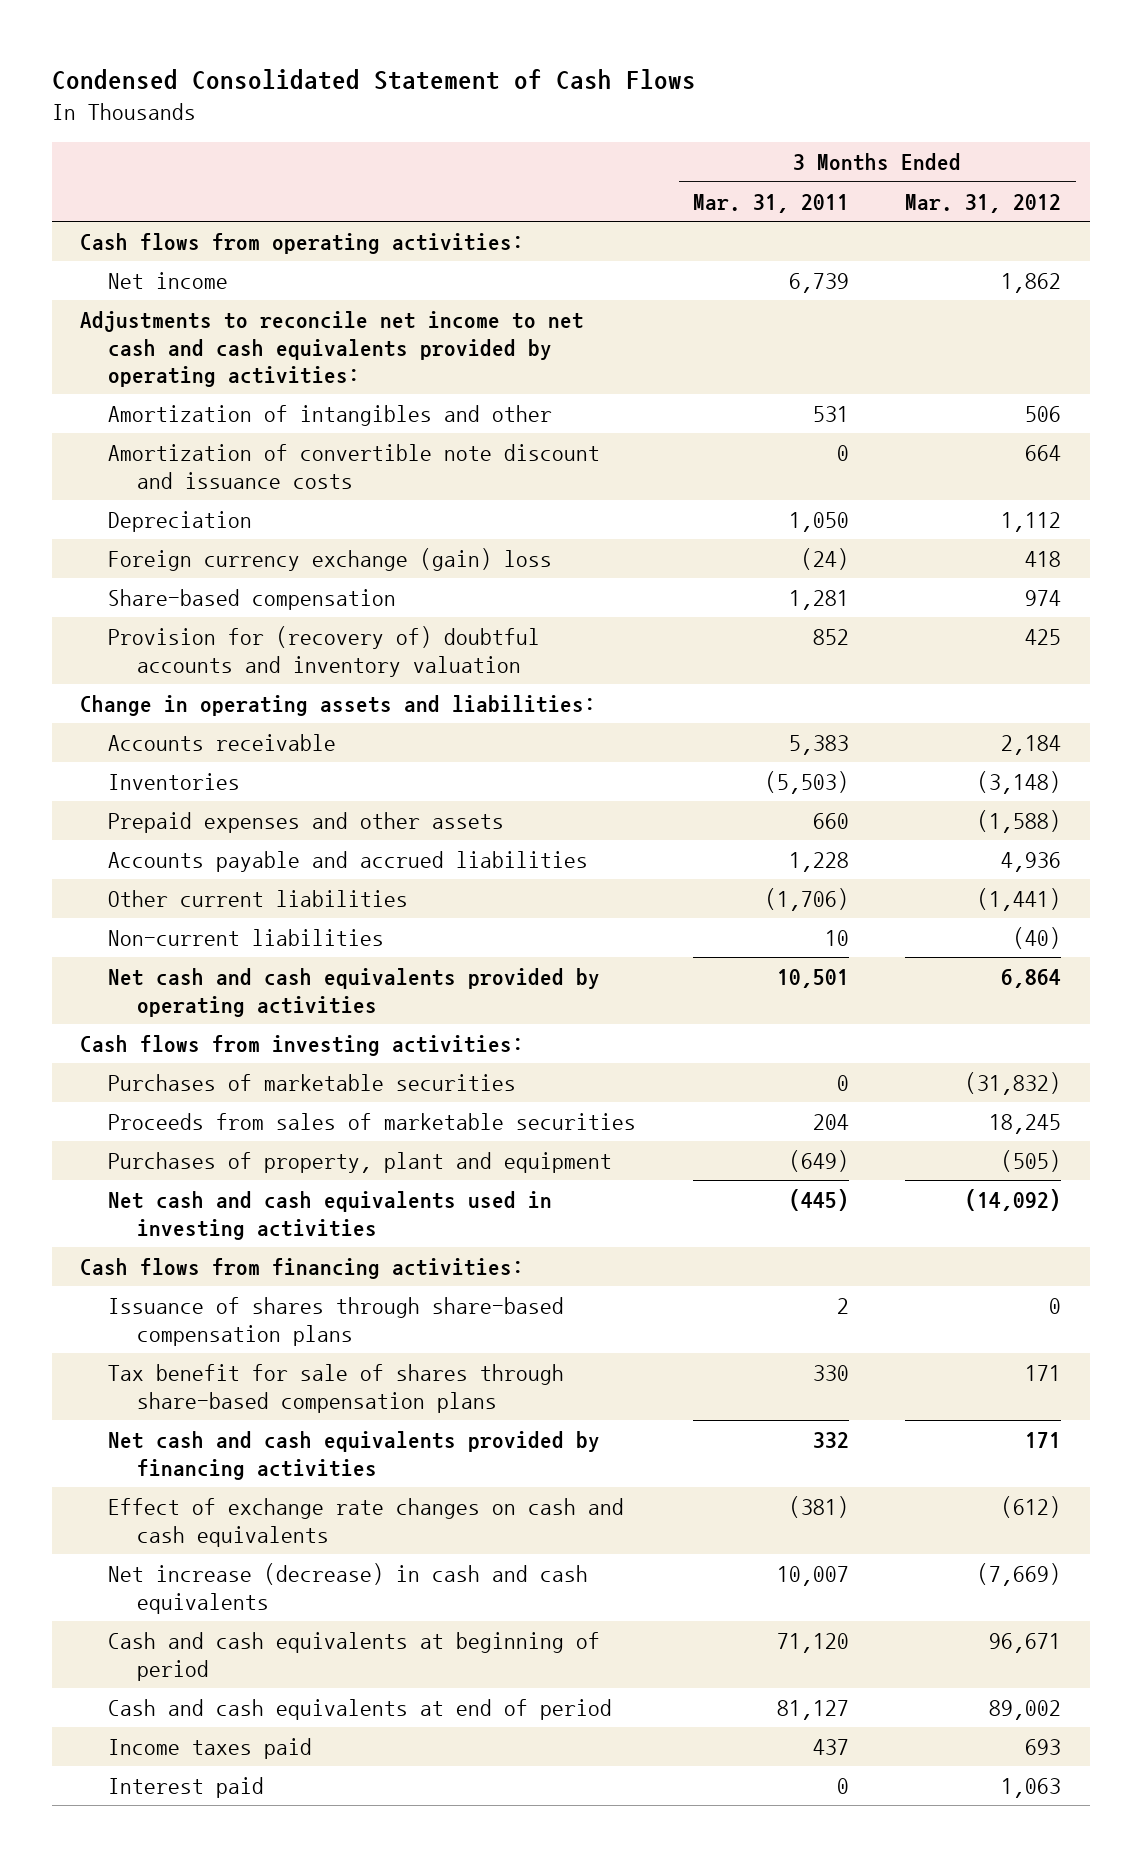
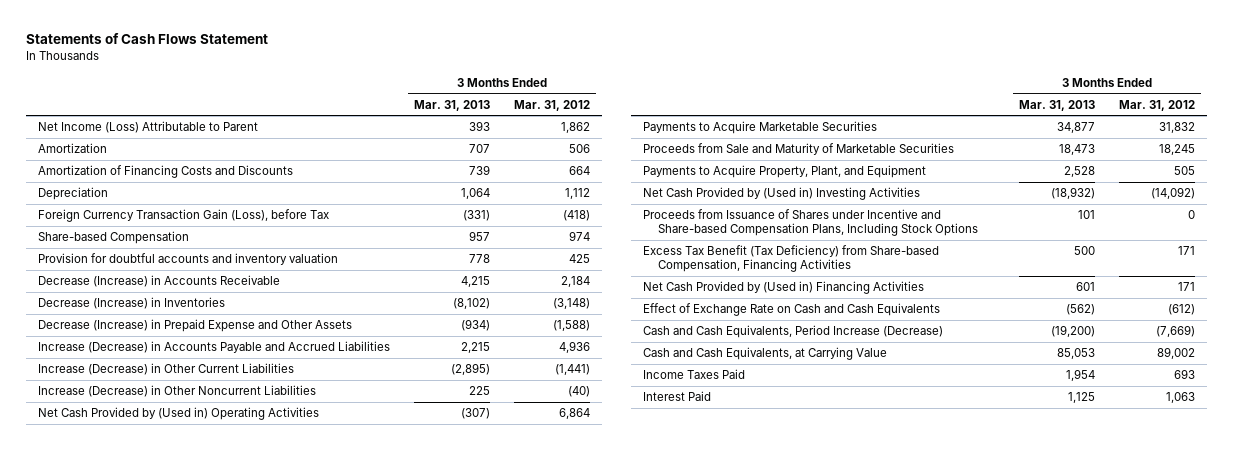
[51,68,696,90] Condensed Consolidated Statement of Cash Flows -> [26,33,269,45] Statements of Cash Flows Statement
[692,193,849,213] Mar. 31, 2011 -> none
none -> [414,99,491,111] Mar. 31, 2013
[80,233,525,255] Cash flows from operating activities: -> none
[80,311,585,388] Adjustments to reconcile net income to net cash and cash equivalents provided by operating activities: -> none
[108,272,229,290] Net income -> [38,121,259,134] Net Income (Loss) Attributable to Parent
[108,405,553,427] Amortization of intangibles and other -> [38,143,108,154] Amortization
[108,444,601,489] Amortization of convertible note discount and issuance costs -> [38,165,294,179] Amortization of Financing Costs and Discounts
[80,695,597,717] Change in operating assets and liabilities: -> none
[108,929,385,947] Non-current liabilities -> none
[80,1035,525,1057] Cash flows from investing activities: -> none
[80,1258,525,1280] Cash flows from financing activities: -> none
[108,1699,613,1721] Cash and cash equivalents at end of period -> none
[108,548,553,572] Foreign currency exchange (gain) loss -> [38,209,330,223] Foreign Currency Transaction Gain (Loss), before Tax
[1025,551,1062,568] 418 -> [563,210,591,222] (418)
[108,589,397,611] Share-based compensation -> [38,231,190,245] Share-based Compensation
[108,626,541,677] Provision for (recovery of) doubtful accounts and inventory valuation -> [38,253,339,266] Provision for doubtful accounts and inventory valuation
[108,734,337,752] Accounts receivable -> [38,275,281,288] Decrease (Increase) in Accounts Receivable
[108,773,241,791] Inventories -> [38,297,226,310] Decrease (Increase) in Inventories
[108,812,505,834] Prepaid expenses and other assets -> [38,319,353,333] Decrease (Increase) in Prepaid Expense and Other Assets
[108,851,589,873] Accounts payable and accrued liabilities -> [38,341,391,354] Increase (Decrease) in Accounts Payable and Accrued Liabilities
[108,890,409,908] Other current liabilities -> [38,363,295,376] Increase (Decrease) in Other Current Liabilities
none -> [38,385,317,398] Increase (Decrease) in Other Noncurrent Liabilities
[108,968,601,1017] Net cash and cash equivalents provided by operating activities -> [38,407,320,421] Net Cash Provided by (Used in) Operating Activities
[108,1074,517,1092] Purchases of marketable securities -> [643,121,878,135] Payments to Acquire Marketable Securities
[965,1072,1062,1096] (31,832) -> [1158,122,1195,134] 31,832
[108,1113,637,1131] Proceeds from sales of marketable securities -> [643,143,955,156] Proceeds from Sale and Maturity of Marketable Securities
[108,1152,613,1174] Purchases of property, plant and equipment -> [643,165,927,179] Payments to Acquire Property, Plant, and Equipment
[1001,1150,1062,1173] (505) -> [1173,166,1195,176] 505
[108,1191,553,1240] Net cash and cash equivalents used in investing activities -> [643,187,921,201] Net Cash Provided by (Used in) Investing Activities
[108,1297,565,1346] Issuance of shares through share-based compensation plans -> [643,209,979,237] Proceeds from Issuance of Shares under Incentive and Share-based Compensation Plans, Including Stock Options
[108,1364,565,1413] Tax benefit for sale of shares through share-based compensation plans -> [643,245,940,273] Excess Tax Benefit (Tax Deficiency) from Share-based Compensation, Financing Activities
[108,1431,601,1480] Net cash and cash equivalents provided by financing activities -> [643,281,925,295] Net Cash Provided by (Used in) Financing Activities
[108,1498,625,1547] Effect of exchange rate changes on cash and cash equivalents -> [643,303,941,317] Effect of Exchange Rate on Cash and Cash Equivalents
[108,1563,589,1614] Net increase (decrease) in cash and cash equivalents -> [643,325,944,339] Cash and Cash Equivalents, Period Increase (Decrease)
[108,1632,601,1681] Cash and cash equivalents at beginning of period -> [643,347,888,361] Cash and Cash Equivalents, at Carrying Value
[989,1633,1062,1654] 96,671 -> [1156,347,1195,360] 89,002
[108,1738,313,1760] Income taxes paid -> [643,369,746,380] Income Taxes Paid
[108,1777,265,1799] Interest paid -> [643,391,712,402] Interest Paid

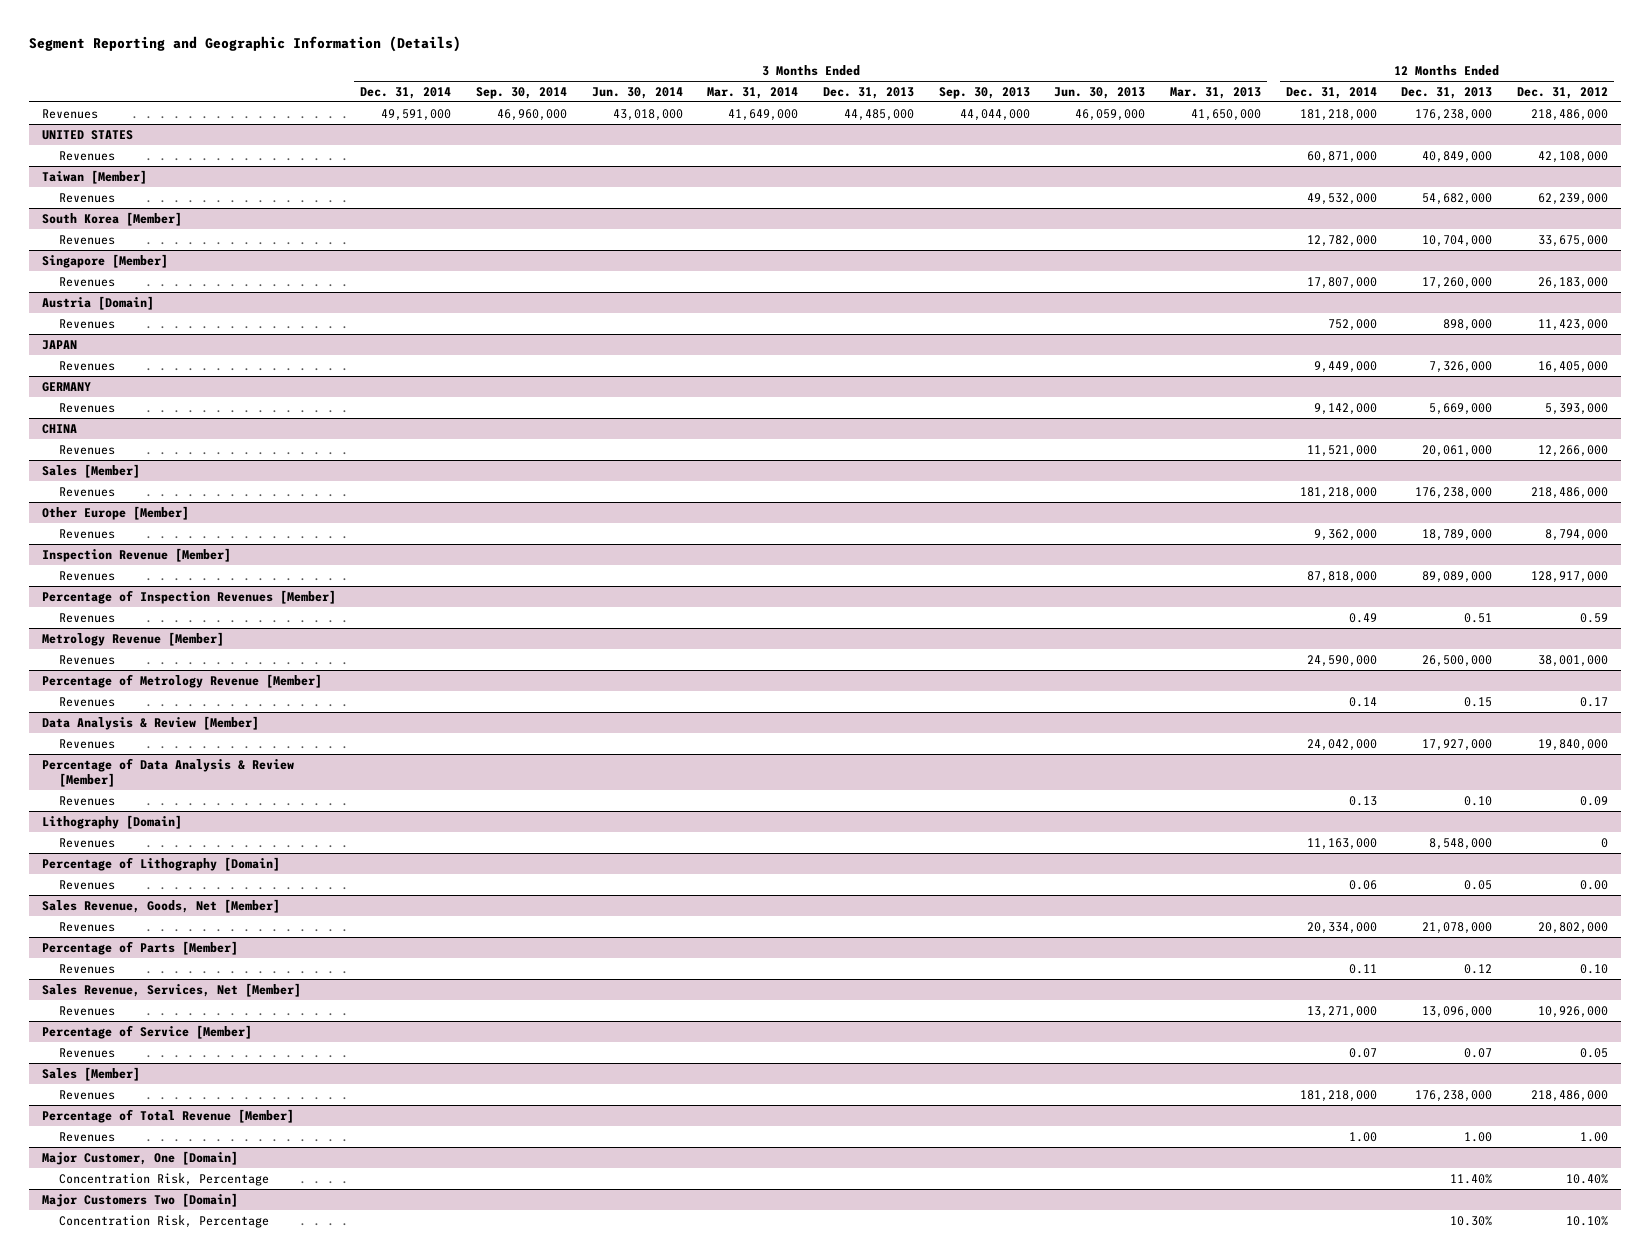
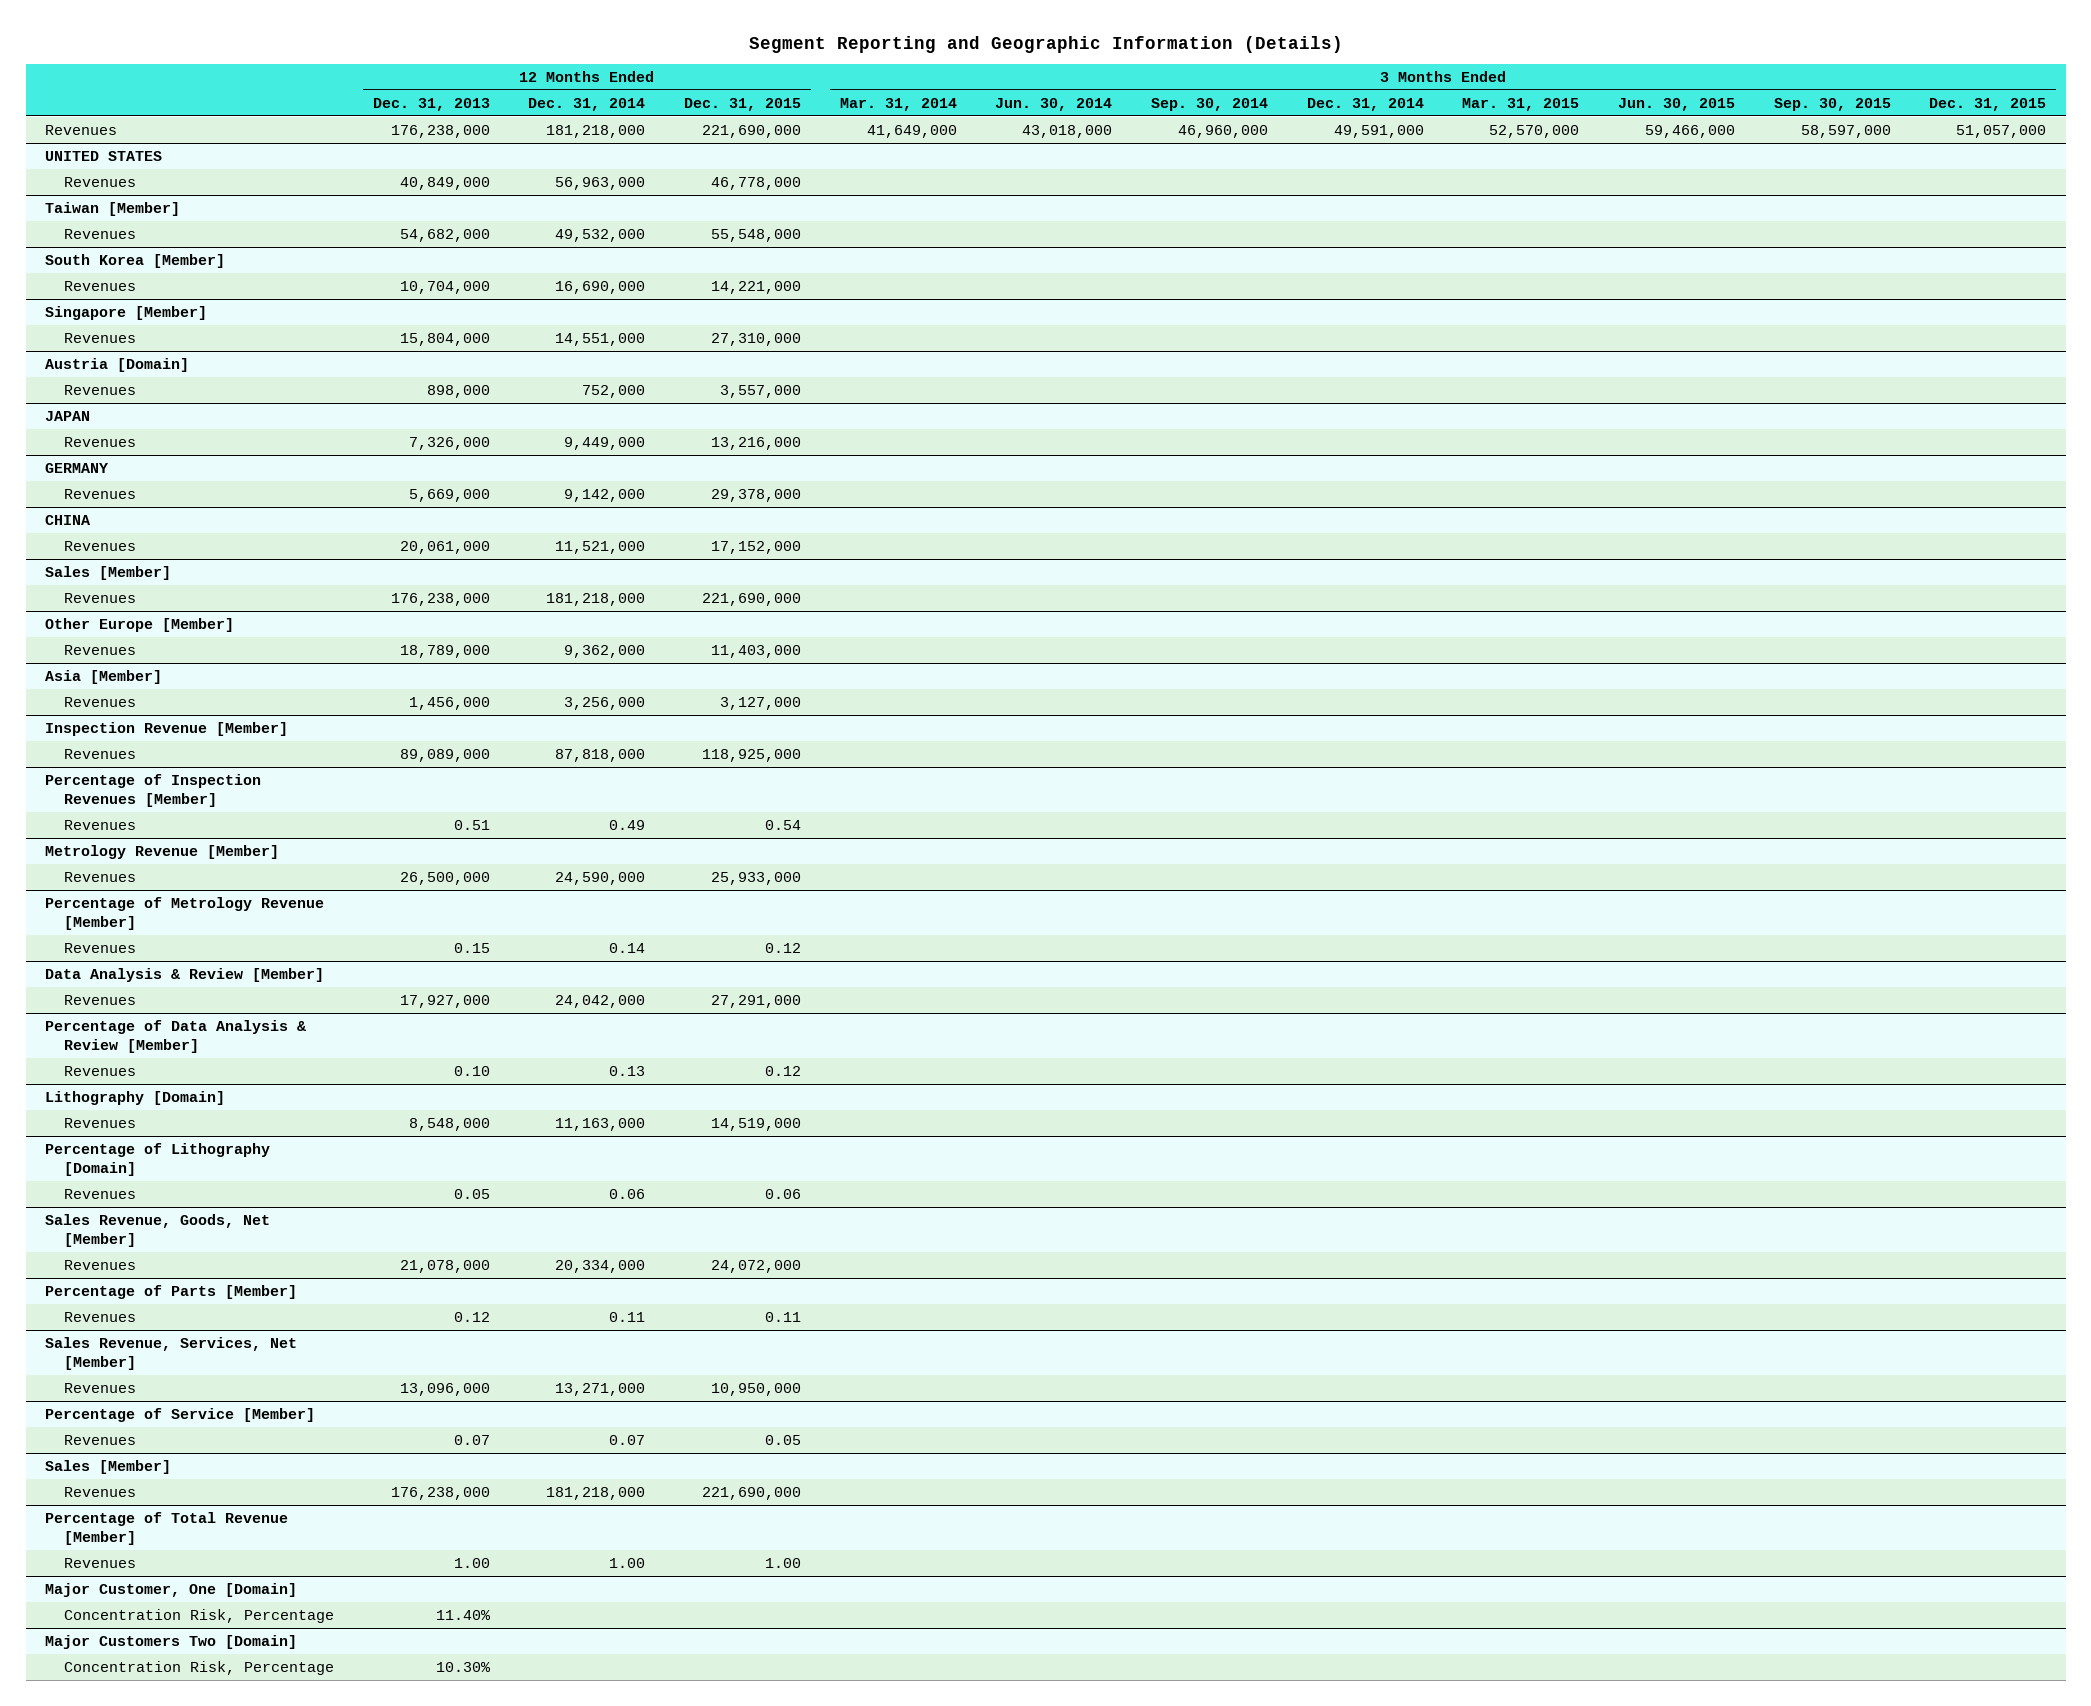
[823,86,915,99] Dec. 31, 2013 -> none
[938,86,1030,99] Sep. 30, 2013 -> none
[1054,86,1146,99] Jun. 30, 2013 -> none
[1170,86,1262,99] Mar. 31, 2013 -> none
[1517,86,1609,99] Dec. 31, 2012 -> none
none -> [683,97,801,111] Dec. 31, 2015
none -> [1462,97,1580,111] Mar. 31, 2015
none -> [1617,97,1735,111] Jun. 30, 2015
none -> [1773,97,1891,111] Sep. 30, 2015
none -> [1929,97,2047,111] Dec. 31, 2015
[1306,150,1377,163] 60,871,000 -> [555,176,646,190] 56,963,000
[1306,234,1377,247] 12,782,000 -> [555,280,646,294] 16,690,000
[1306,276,1377,289] 17,807,000 -> [555,332,646,346] 14,551,000
[1422,276,1493,289] 17,260,000 -> [399,332,490,346] 15,804,000
none -> [45,669,163,684] Asia [Member]
none -> [63,696,136,707] Revenues

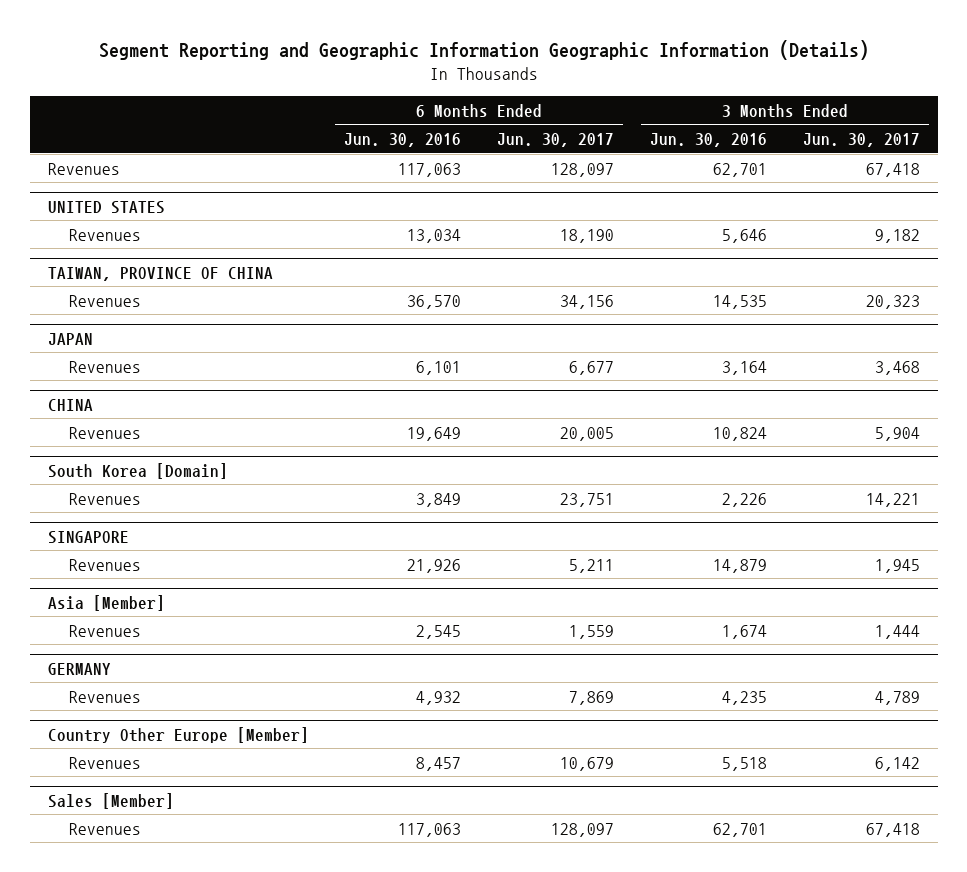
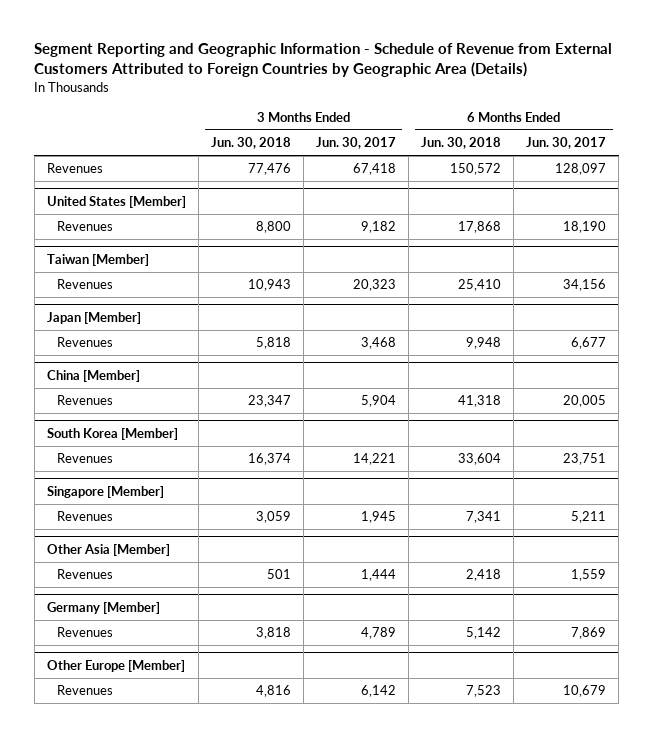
[98,40,869,61] Segment Reporting and Geographic Information Geographic Information (Details) -> [34,43,613,78] Segment Reporting and Geographic Information - Schedule of Revenue from External Customers Attributed to Foreign Countries by Geographic Area (Details)
[344,133,462,148] Jun. 30, 2016 -> none
[649,133,767,148] Jun. 30, 2016 -> none
none -> [210,137,291,150] Jun. 30, 2018
none -> [421,137,502,150] Jun. 30, 2018
[47,200,165,214] UNITED STATES -> [46,195,186,208] United States [Member]
[47,266,273,281] TAIWAN, PROVINCE OF CHINA -> [46,253,149,266] Taiwan [Member]
[47,332,93,345] JAPAN -> [46,311,141,324] Japan [Member]
[47,398,93,411] CHINA -> [46,369,140,382] China [Member]
[47,462,228,479] South Korea [Domain] -> [46,427,178,440] South Korea [Member]
[47,530,129,544] SINGAPORE -> [46,485,164,498] Singapore [Member]
[47,594,165,611] Asia [Member] -> [46,543,170,556] Other Asia [Member]
[47,662,111,675] GERMANY -> [46,601,160,614] Germany [Member]
[47,726,309,743] Country Other Europe [Member] -> [46,659,185,672] Other Europe [Member]
[47,792,174,809] Sales [Member] -> none
[68,822,141,835] Revenues -> none

